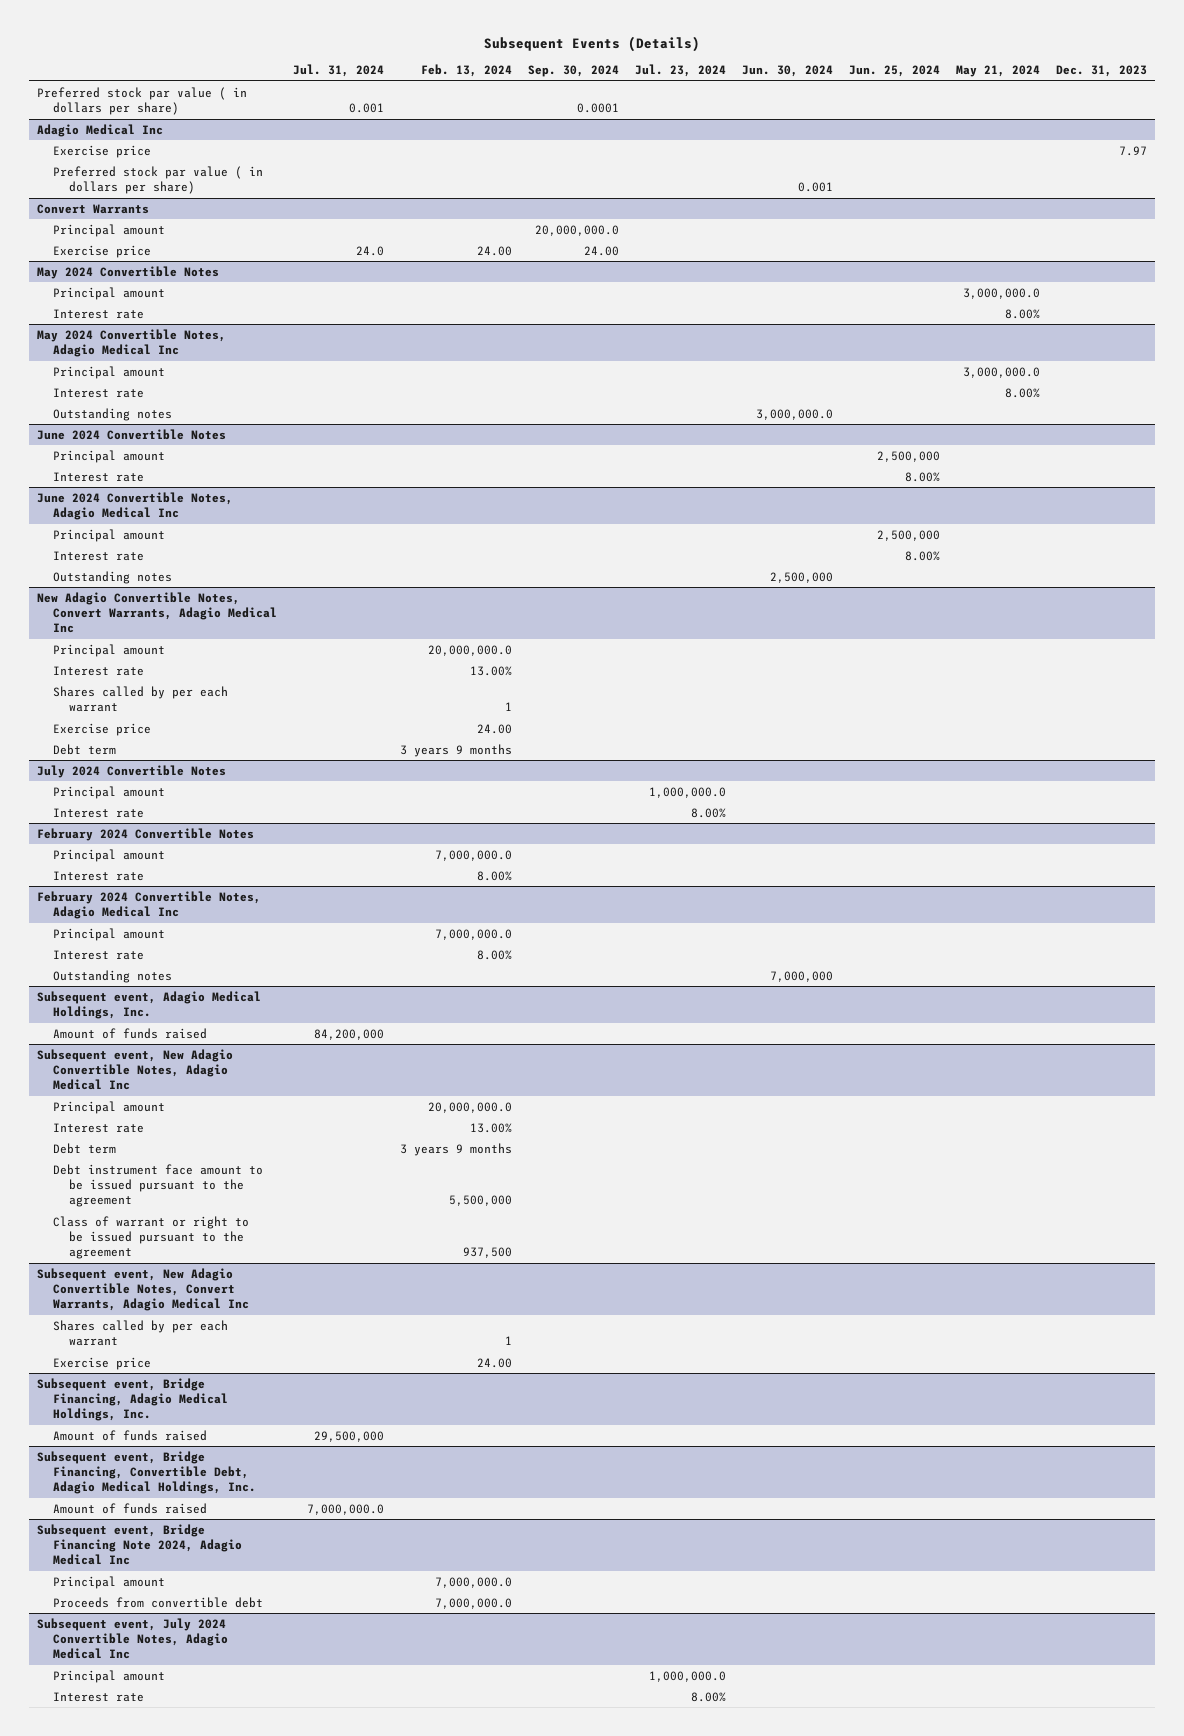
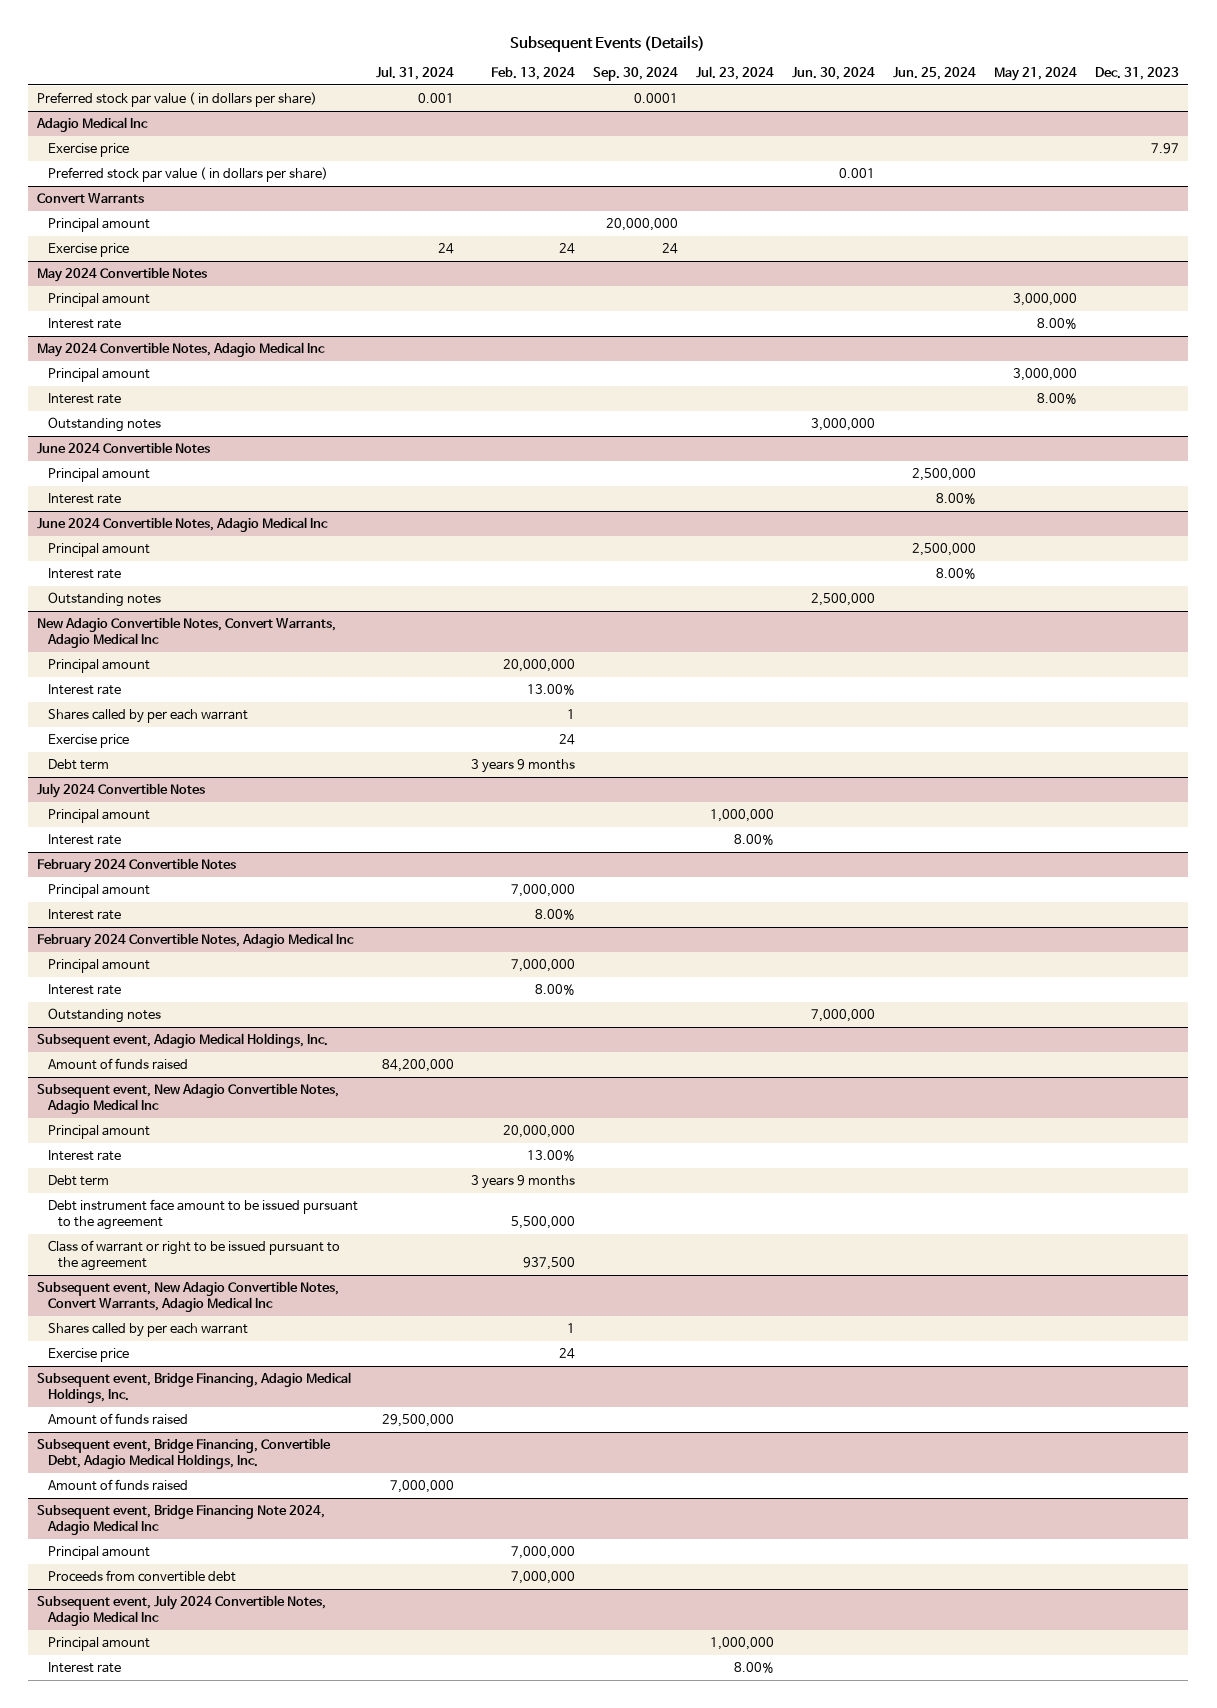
[534,224,619,236] 20,000,000.0 -> [606,217,679,231] 20,000,000
[355,245,384,256] 24.0 -> [437,242,454,254] 24
[476,245,512,256] 24.00 -> [559,242,576,254] 24
[583,245,619,256] 24.00 -> [662,242,679,254] 24
[962,287,1040,299] 3,000,000.0 -> [1013,292,1078,306] 3,000,000
[962,366,1040,378] 3,000,000.0 -> [1013,367,1078,381] 3,000,000
[755,408,833,420] 3,000,000.0 -> [811,417,876,431] 3,000,000
[427,644,512,656] 20,000,000.0 -> [503,658,576,672] 20,000,000
[476,723,512,734] 24.00 -> [559,733,576,745] 24
[648,786,726,798] 1,000,000.0 -> [710,808,775,822] 1,000,000
[434,849,512,861] 7,000,000.0 -> [511,883,576,897] 7,000,000
[434,928,512,940] 7,000,000.0 -> [511,958,576,972] 7,000,000
[427,1101,512,1113] 20,000,000.0 -> [503,1124,576,1138] 20,000,000
[476,1357,512,1368] 24.00 -> [559,1347,576,1359] 24
[306,1503,384,1515] 7,000,000.0 -> [389,1479,454,1493] 7,000,000
[434,1576,512,1588] 7,000,000.0 -> [511,1545,576,1559] 7,000,000
[434,1597,512,1609] 7,000,000.0 -> [511,1570,576,1584] 7,000,000
[648,1670,726,1682] 1,000,000.0 -> [710,1636,775,1650] 1,000,000

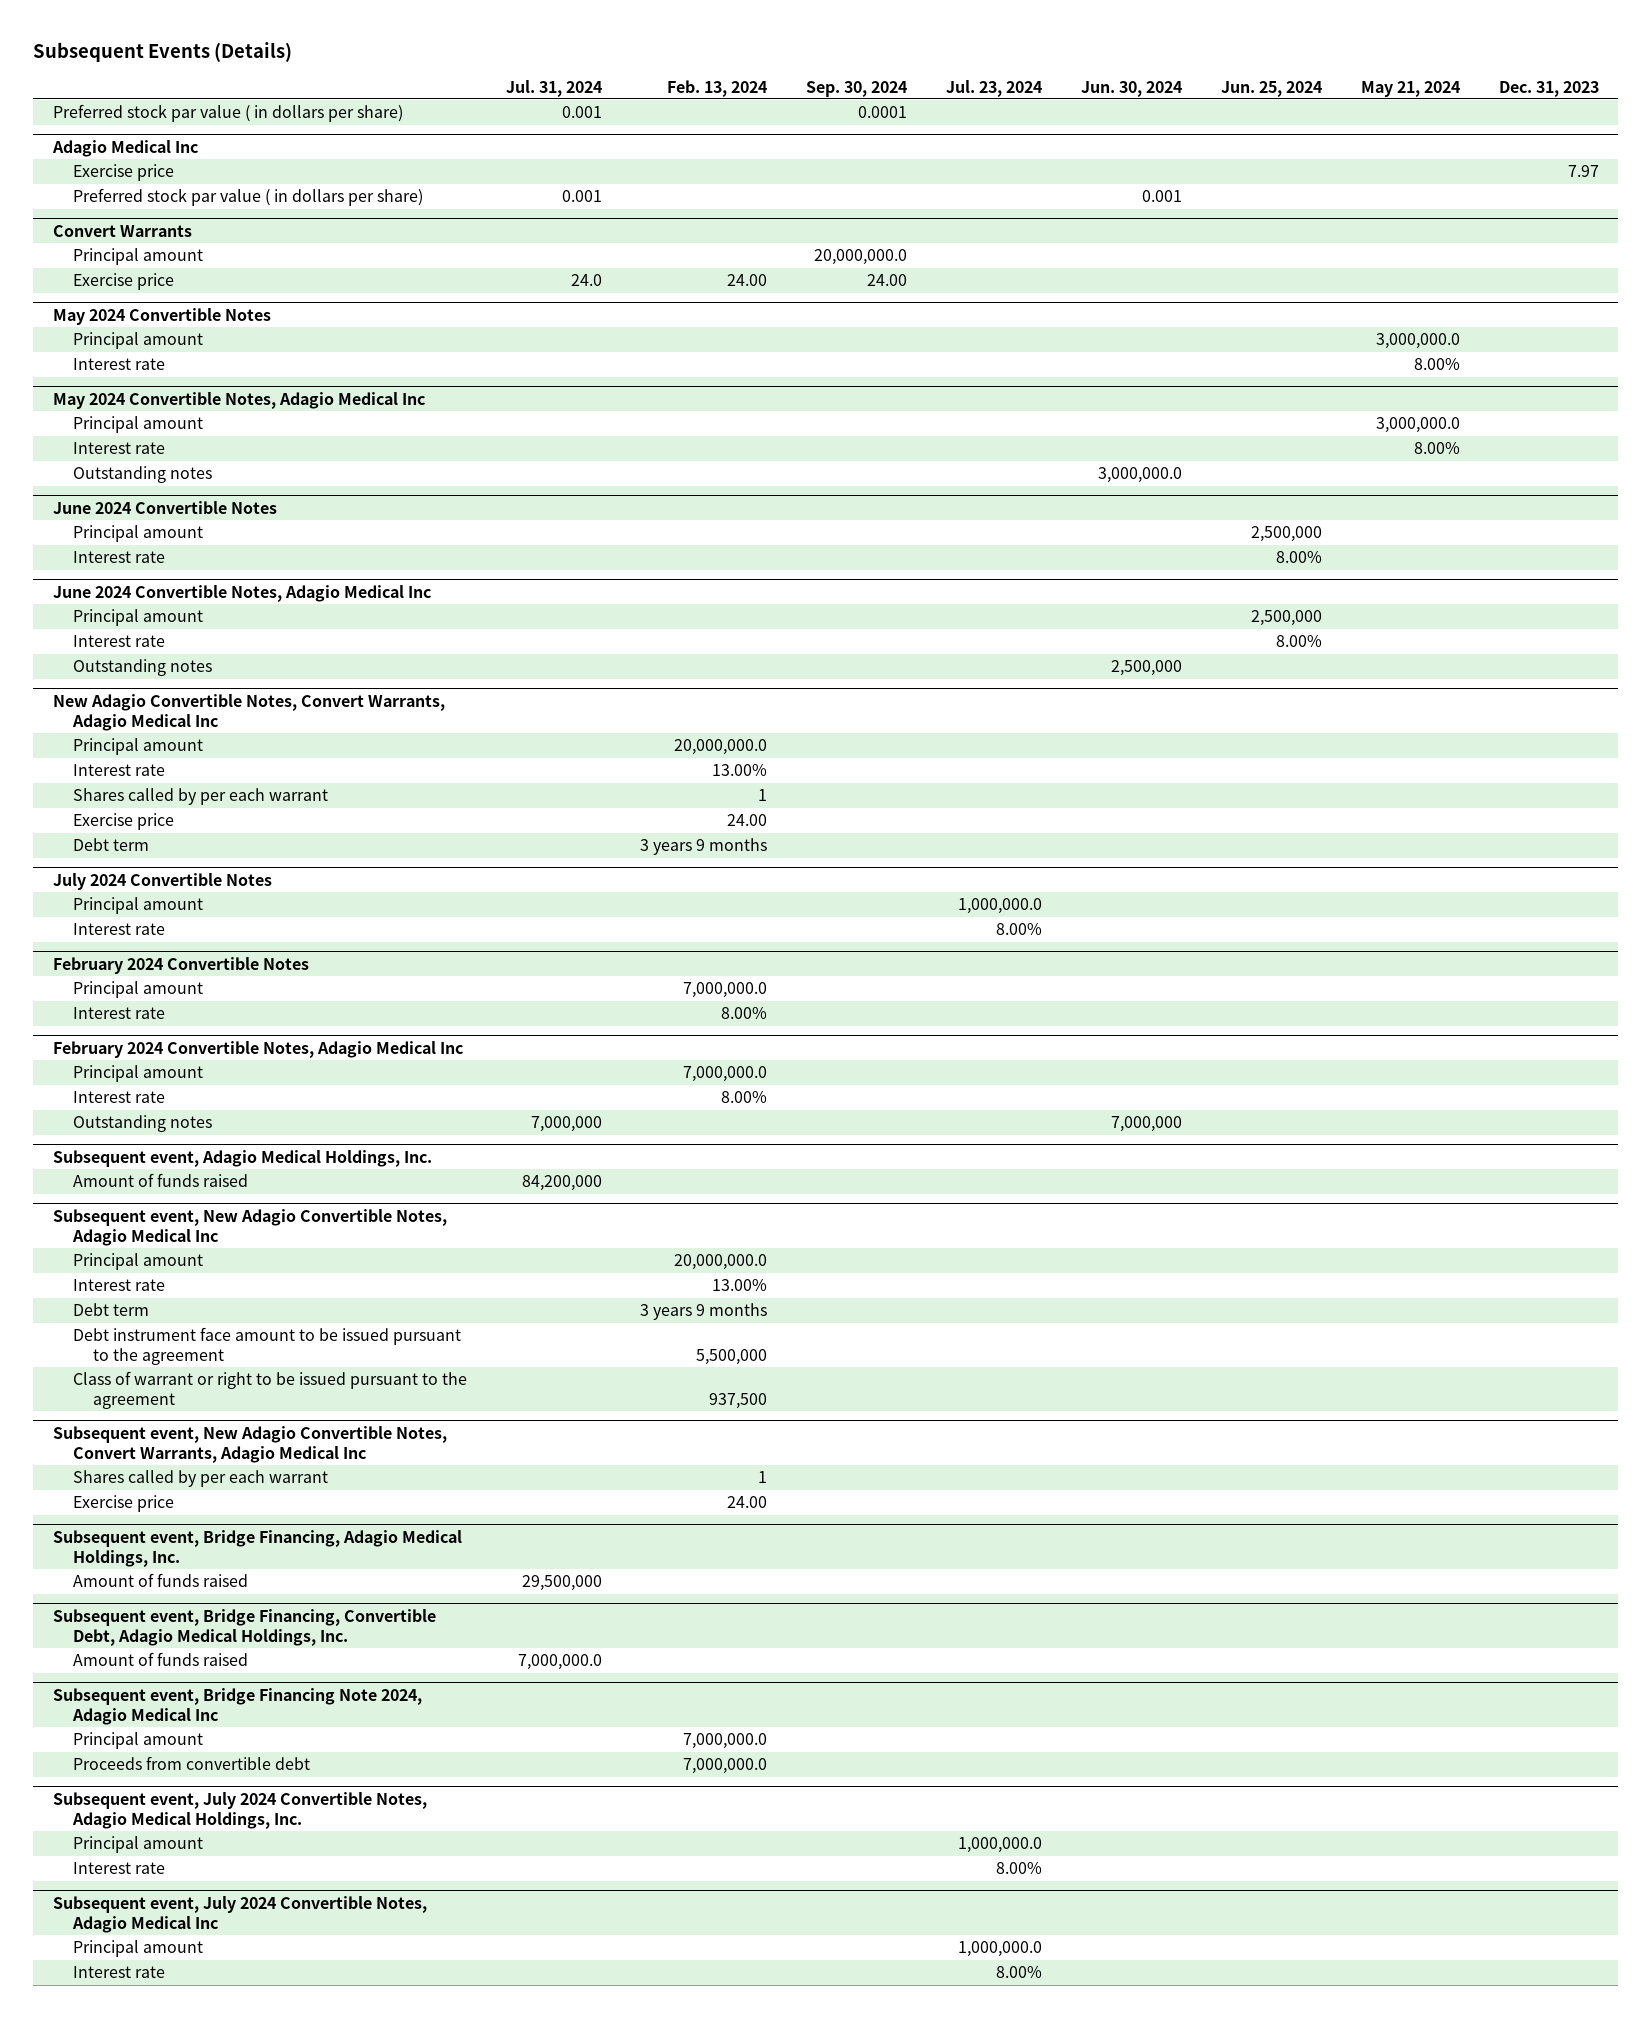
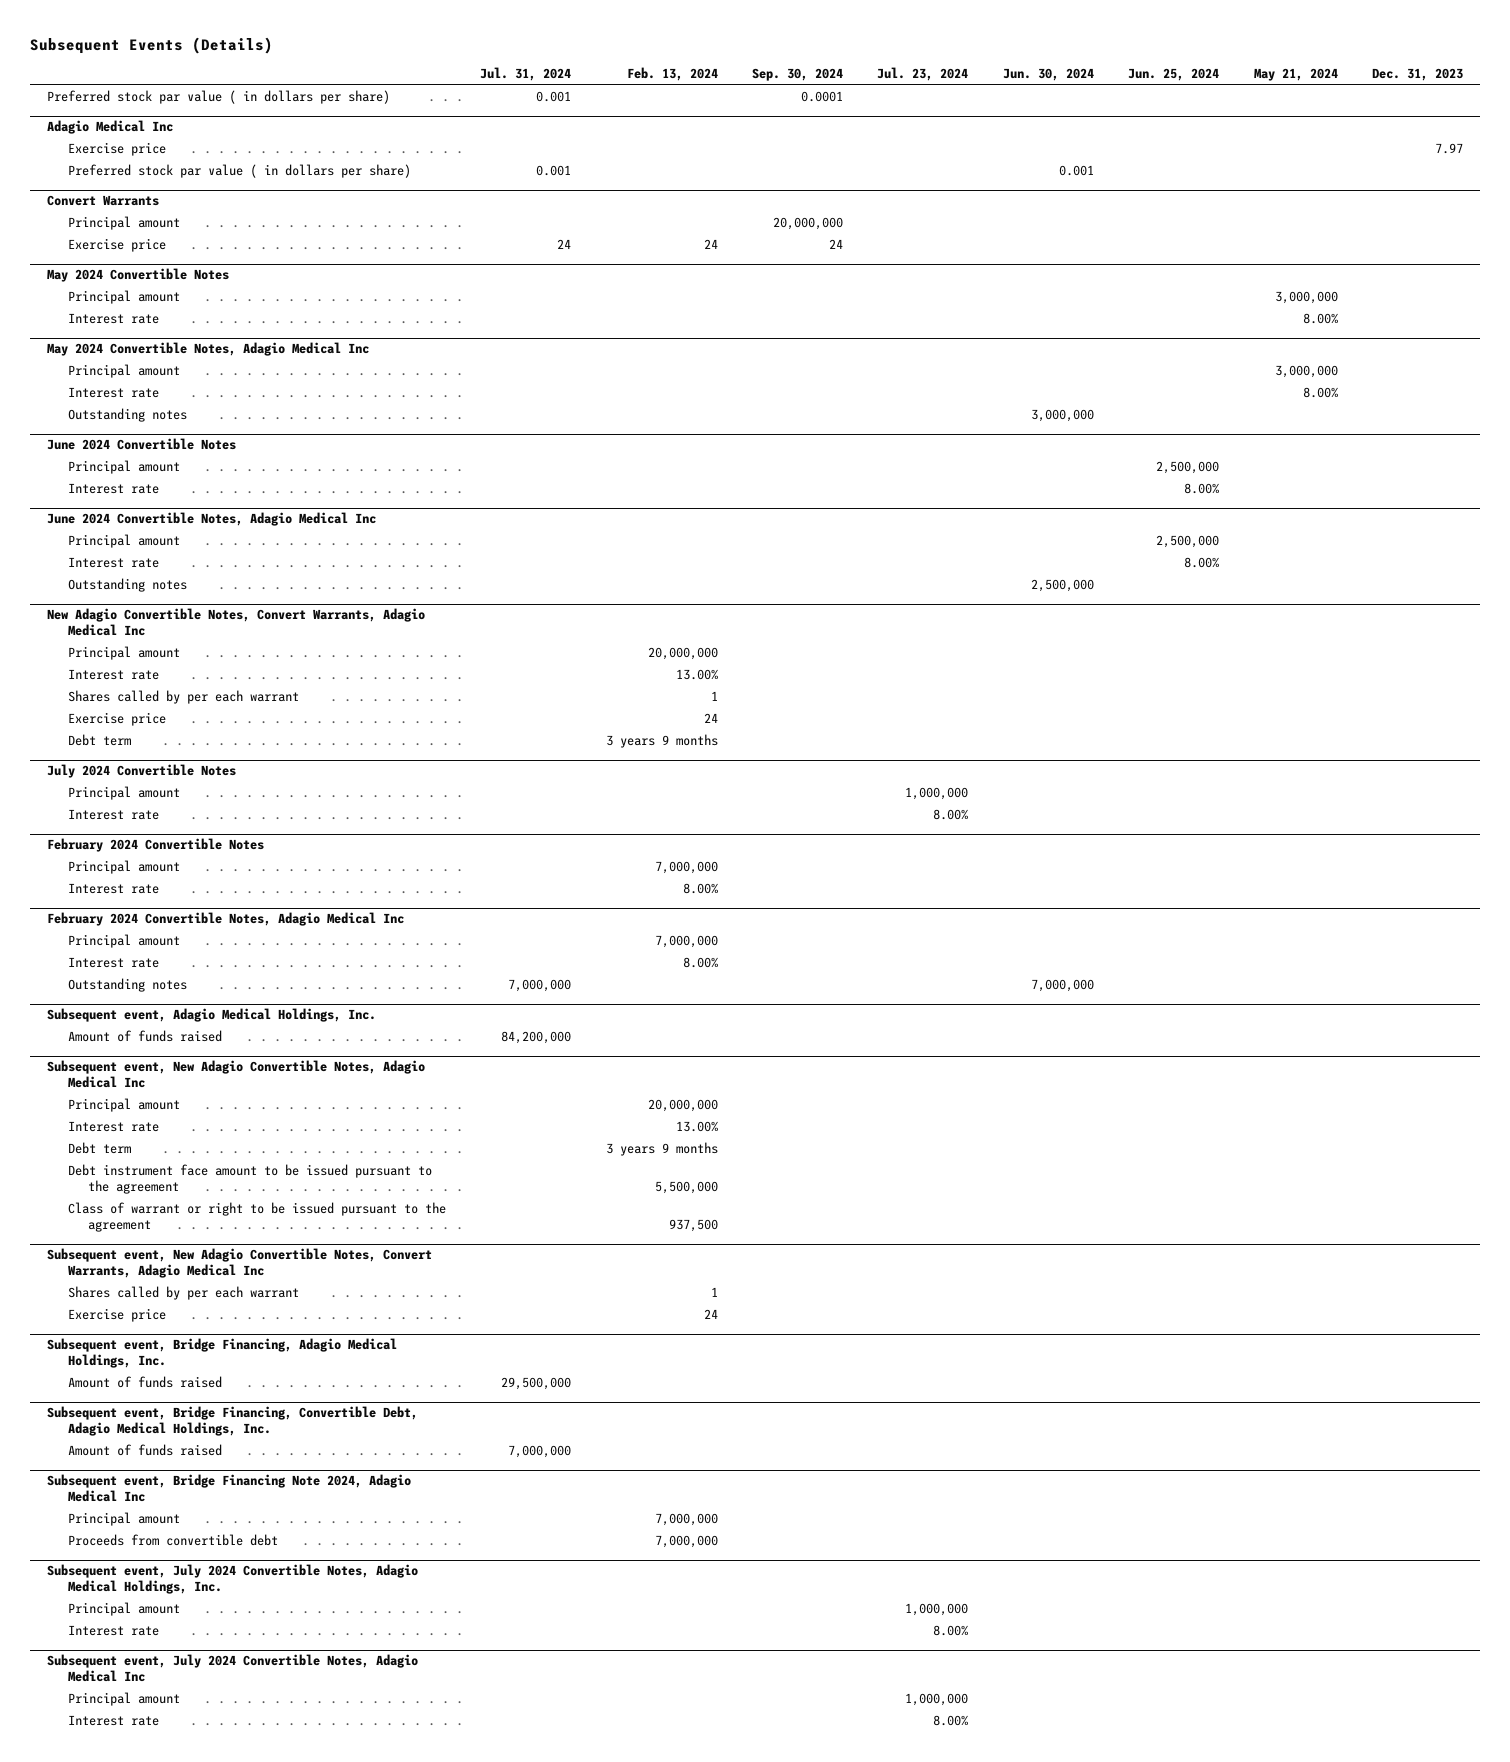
[814,249,908,266] 20,000,000.0 -> [773,217,844,231] 20,000,000
[570,274,602,287] 24.0 -> [557,239,572,250] 24
[727,274,768,287] 24.00 -> [703,239,718,250] 24
[867,274,908,287] 24.00 -> [829,239,844,250] 24
[1375,333,1460,350] 3,000,000.0 -> [1274,291,1338,305] 3,000,000
[1375,417,1460,434] 3,000,000.0 -> [1274,365,1338,379] 3,000,000
[1098,467,1183,484] 3,000,000.0 -> [1030,409,1094,423] 3,000,000
[674,739,768,756] 20,000,000.0 -> [647,647,718,661] 20,000,000
[727,814,768,827] 24.00 -> [703,713,718,724] 24
[958,898,1043,915] 1,000,000.0 -> [905,787,969,801] 1,000,000
[683,982,768,999] 7,000,000.0 -> [654,861,718,875] 7,000,000
[683,1066,768,1083] 7,000,000.0 -> [654,935,718,949] 7,000,000
[674,1254,768,1271] 20,000,000.0 -> [647,1099,718,1113] 20,000,000
[727,1496,768,1509] 24.00 -> [703,1309,718,1320] 24
[517,1654,602,1671] 7,000,000.0 -> [508,1445,572,1459] 7,000,000
[683,1733,768,1750] 7,000,000.0 -> [654,1513,718,1527] 7,000,000
[683,1758,768,1775] 7,000,000.0 -> [654,1535,718,1549] 7,000,000
[958,1837,1043,1854] 1,000,000.0 -> [905,1603,969,1617] 1,000,000
[958,1941,1043,1958] 1,000,000.0 -> [905,1693,969,1707] 1,000,000

